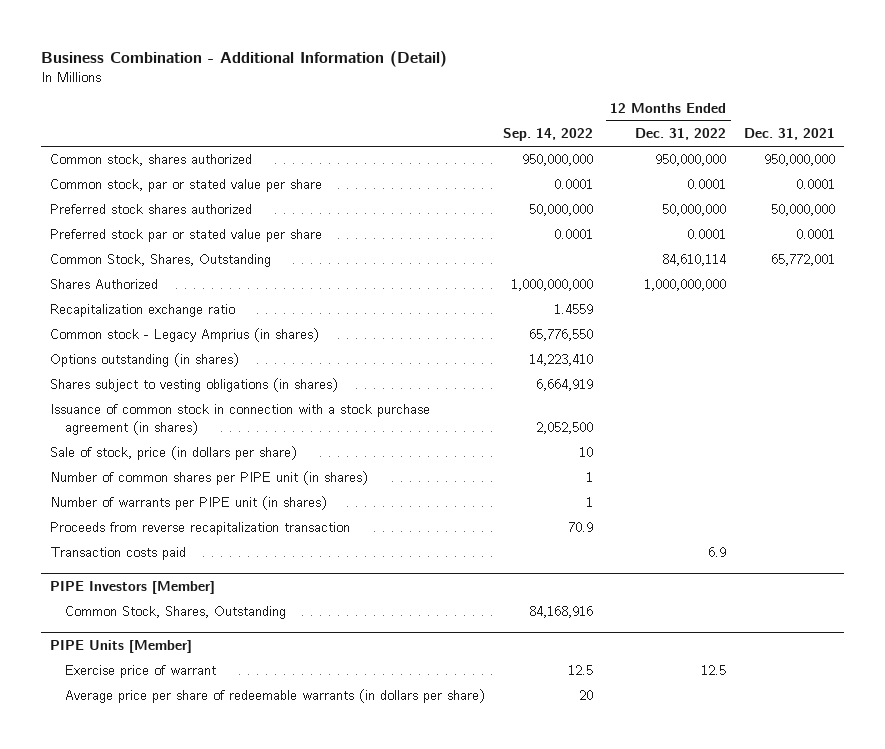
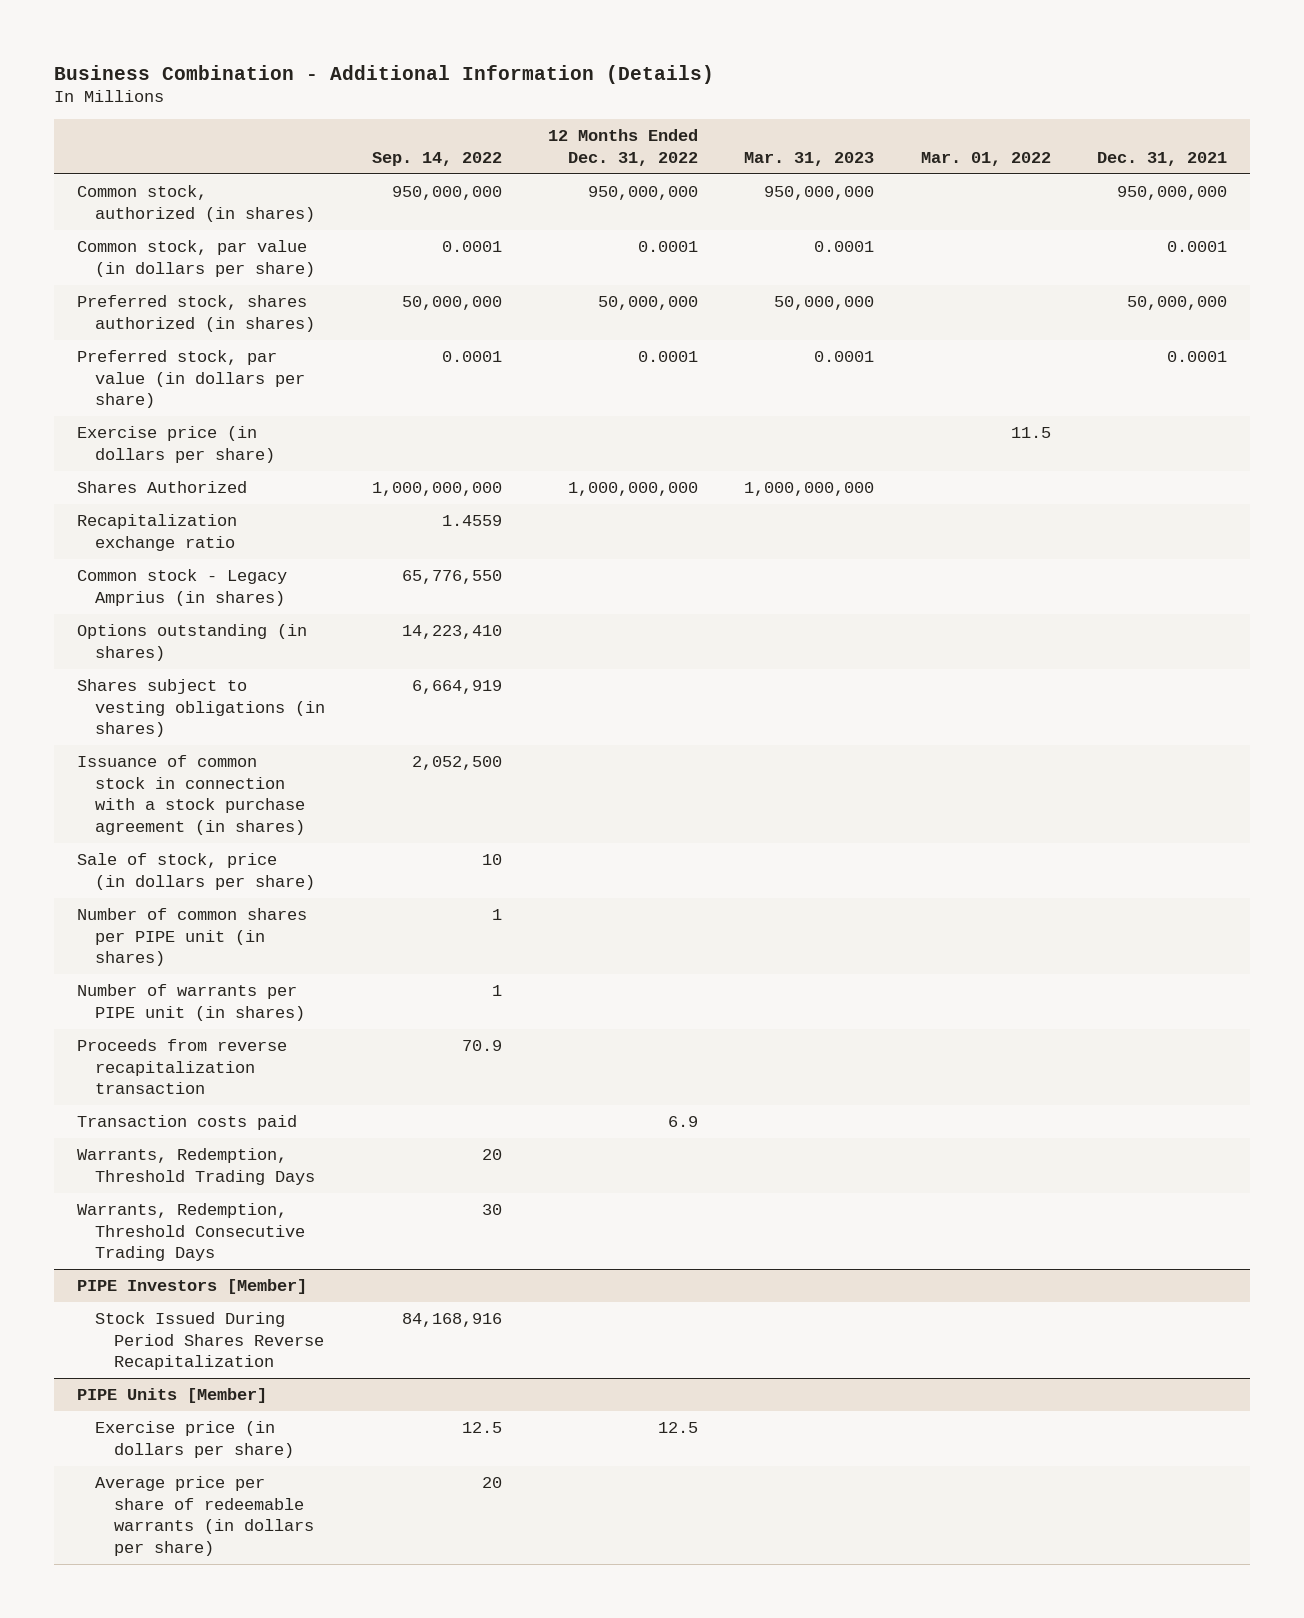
[41,50,448,67] Business Combination - Additional Information (Detail) -> [53,64,714,84] Business Combination - Additional Information (Details)
none -> [744,151,875,166] Mar. 31, 2023
none -> [920,151,1051,166] Mar. 01, 2022
[50,254,272,268] Common Stock, Shares, Outstanding -> none
[50,154,253,167] Common stock, shares authorized -> [76,185,316,222] Common stock, authorized (in shares)
[50,179,323,193] Common stock, par or stated value per share -> [76,240,316,277] Common stock, par value (in dollars per share)
[50,204,253,215] Preferred stock shares authorized -> [76,295,316,332] Preferred stock, shares authorized (in shares)
[50,229,323,243] Preferred stock par or stated value per share -> [76,350,306,409] Preferred stock, par value (in dollars per share)
none -> [76,426,276,463] Exercise price (in dollars per share)
none -> [76,1148,316,1185] Warrants, Redemption, Threshold Trading Days
none -> [76,1203,306,1262] Warrants, Redemption, Threshold Consecutive Trading Days
[64,606,286,620] Common Stock, Shares, Outstanding -> [95,1312,324,1371] Stock Issued During Period Shares Reverse Recapitalization
[64,665,216,679] Exercise price of warrant -> [95,1421,294,1458] Exercise price (in dollars per share)

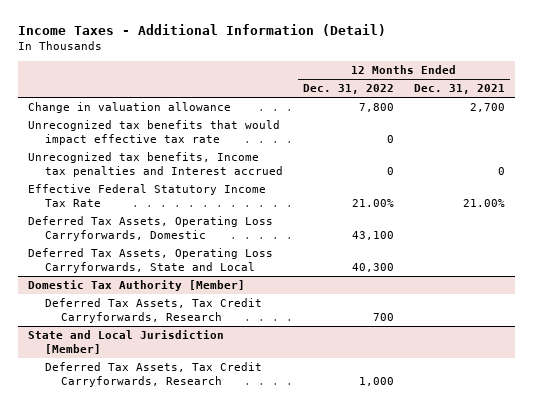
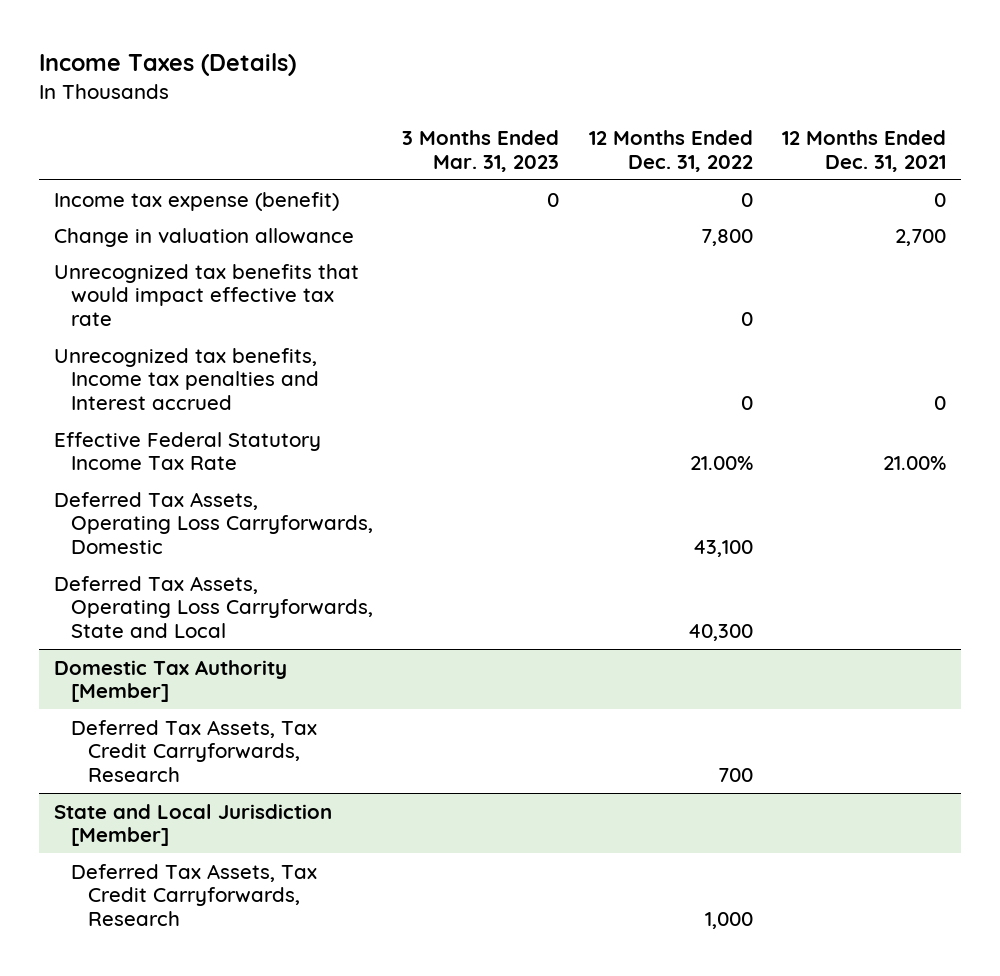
[18,24,387,37] Income Taxes - Additional Information (Detail) -> [39,53,297,77] Income Taxes (Details)
none -> [402,129,560,172] 3 Months Ended Mar. 31, 2023
none -> [53,191,339,211] Income tax expense (benefit)

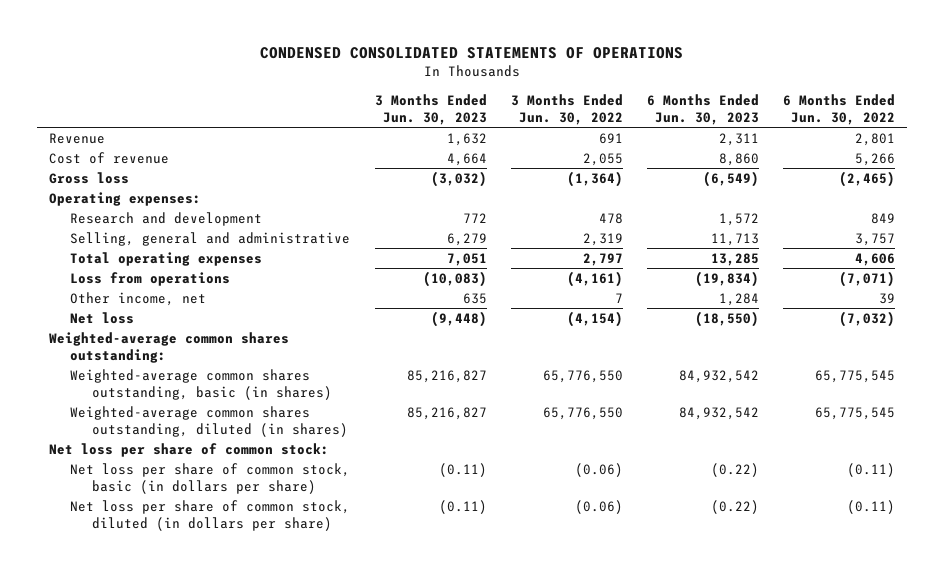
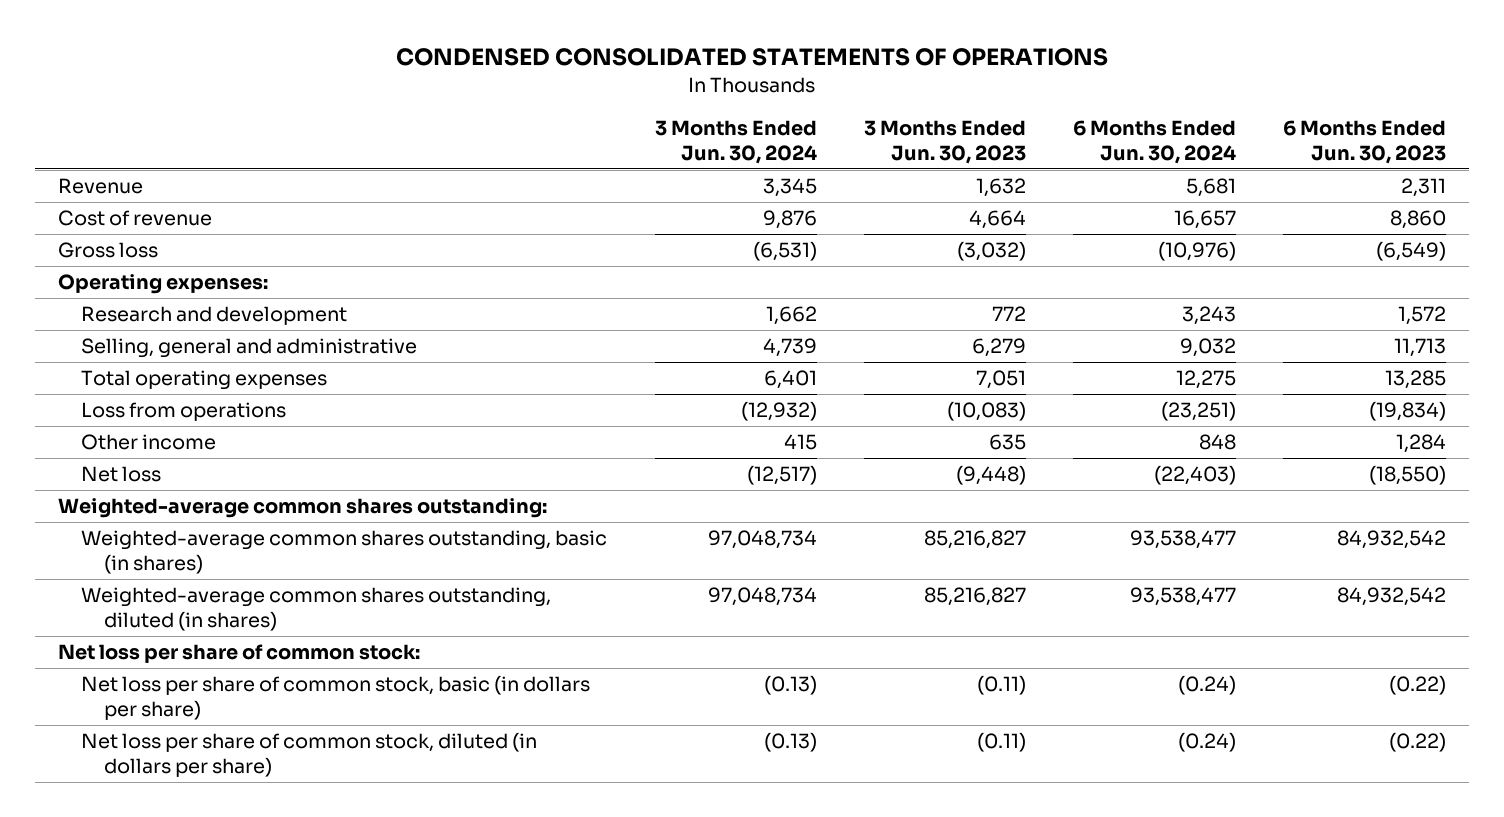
[510,93,623,125] 3 Months Ended Jun. 30, 2022 -> none
[783,93,896,125] 6 Months Ended Jun. 30, 2022 -> none
none -> [654,119,817,164] 3 Months Ended Jun. 30, 2024
none -> [1072,119,1236,164] 6 Months Ended Jun. 30, 2024
[70,291,207,306] Other income, net -> [81,434,217,451] Other income

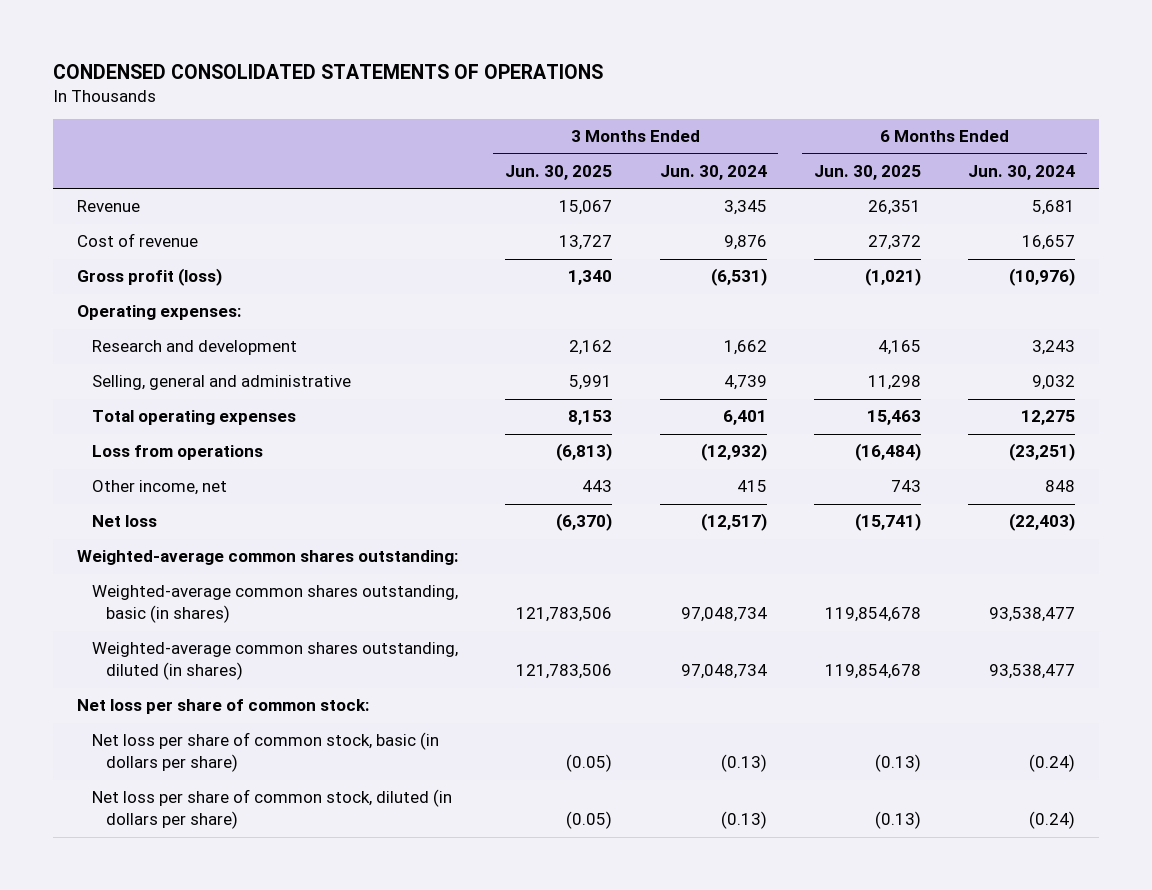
[863,119,1026,164] 3 Months Ended Jun. 30, 2023 -> none
[1282,119,1446,164] 6 Months Ended Jun. 30, 2023 -> none
none -> [505,165,613,181] Jun. 30, 2025
none -> [813,165,921,181] Jun. 30, 2025
[58,242,159,259] Gross loss -> [76,268,222,287] Gross profit (loss)
[81,434,217,451] Other income -> [91,480,227,496] Other income, net

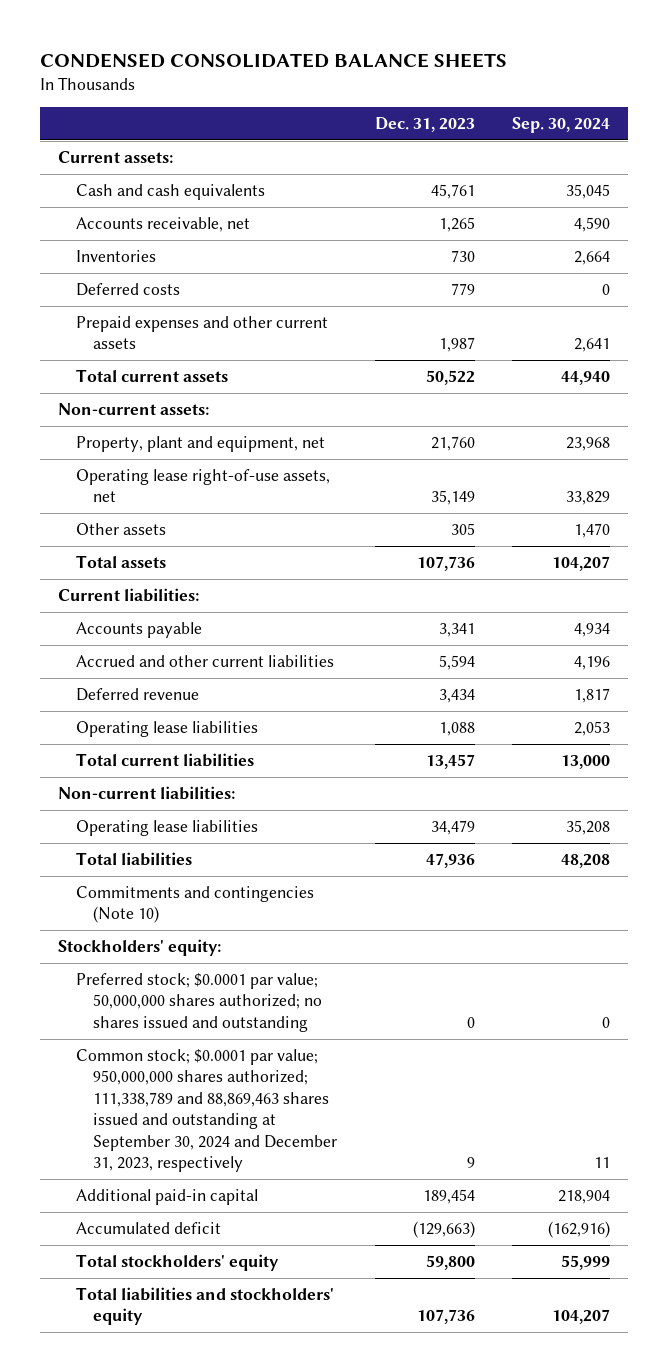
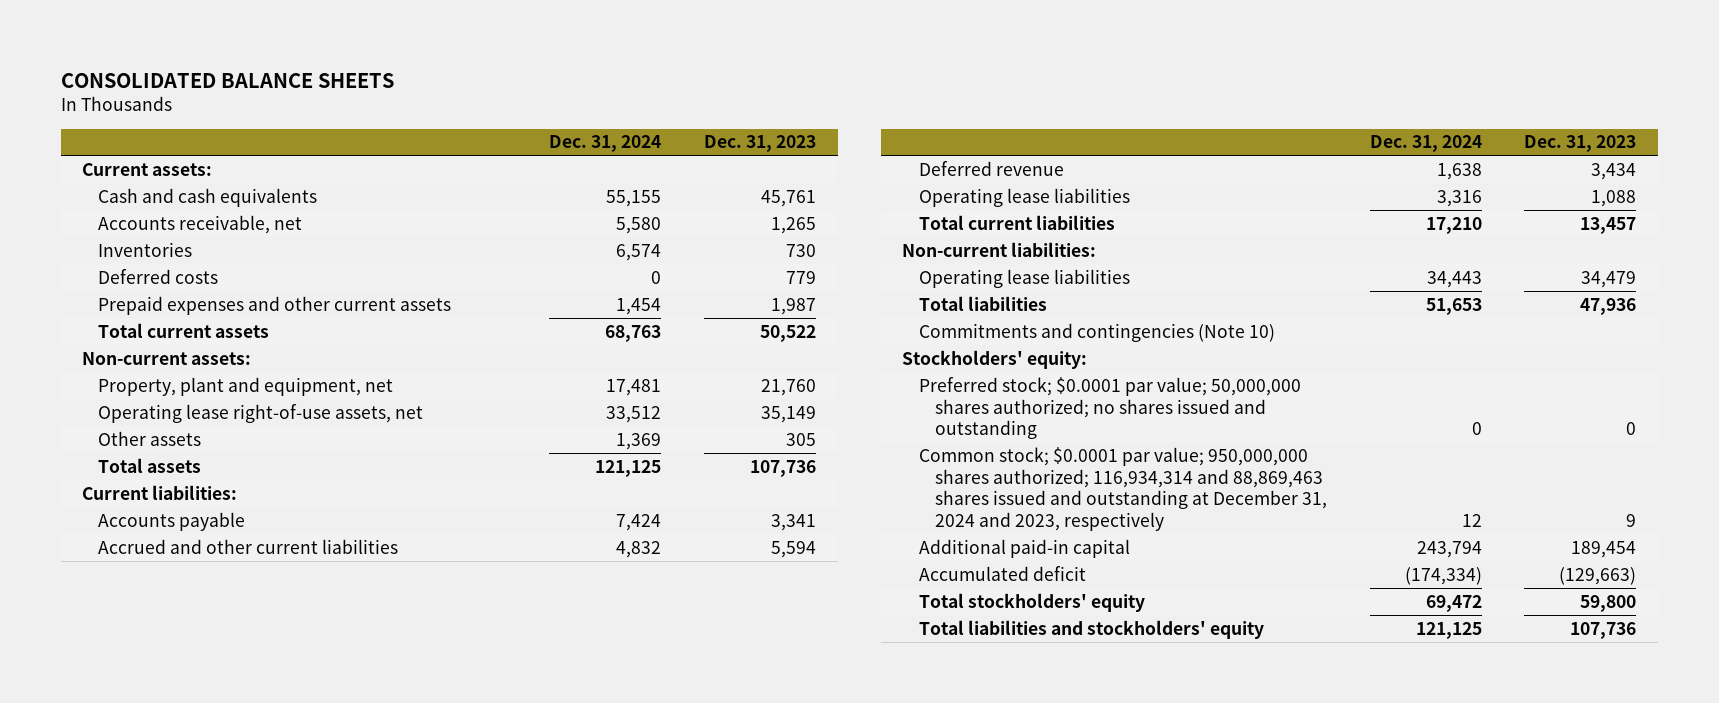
[39,52,507,68] CONDENSED CONSOLIDATED BALANCE SHEETS -> [60,72,394,88] CONSOLIDATED BALANCE SHEETS
[511,117,610,134] Sep. 30, 2024 -> none
none -> [549,135,662,153] Dec. 31, 2024
[75,1048,338,1173] Common stock; $0.0001 par value; 950,000,000 shares authorized; 111,338,789 and 88,869,463 shares issued and outstanding at September 30, 2024 and December 31, 2023, respectively -> [918,446,1328,532] Common stock; $0.0001 par value; 950,000,000 shares authorized; 116,934,314 and 88,869,463 shares issued and outstanding at December 31, 2024 and 2023, respectively

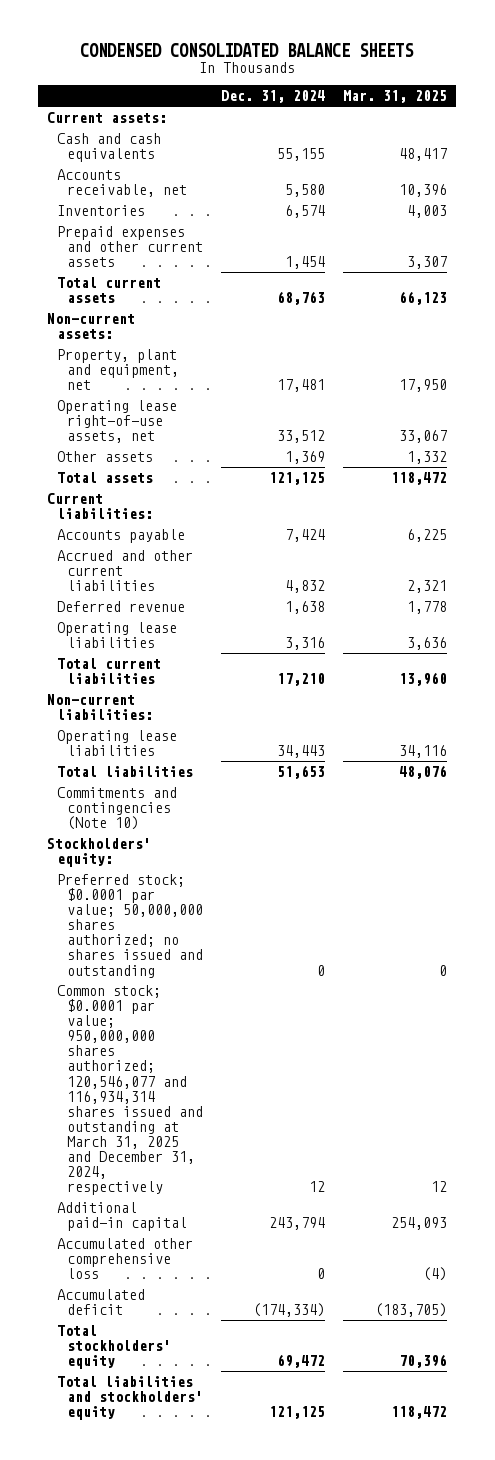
[60,72,394,88] CONSOLIDATED BALANCE SHEETS -> [80,42,415,57] CONDENSED CONSOLIDATED BALANCE SHEETS
[704,135,817,153] Dec. 31, 2023 -> none
none -> [343,90,448,104] Mar. 31, 2025
[98,268,219,284] Deferred costs -> none
[918,446,1328,532] Common stock; $0.0001 par value; 950,000,000 shares authorized; 116,934,314 and 88,869,463 shares issued and outstanding at December 31, 2024 and 2023, respectively -> [57,985,203,1196] Common stock; $0.0001 par value; 950,000,000 shares authorized; 120,546,077 and 116,934,314 shares issued and outstanding at March 31, 2025 and December 31, 2024, respectively
none -> [57,1238,194,1280] Accumulated other comprehensive loss

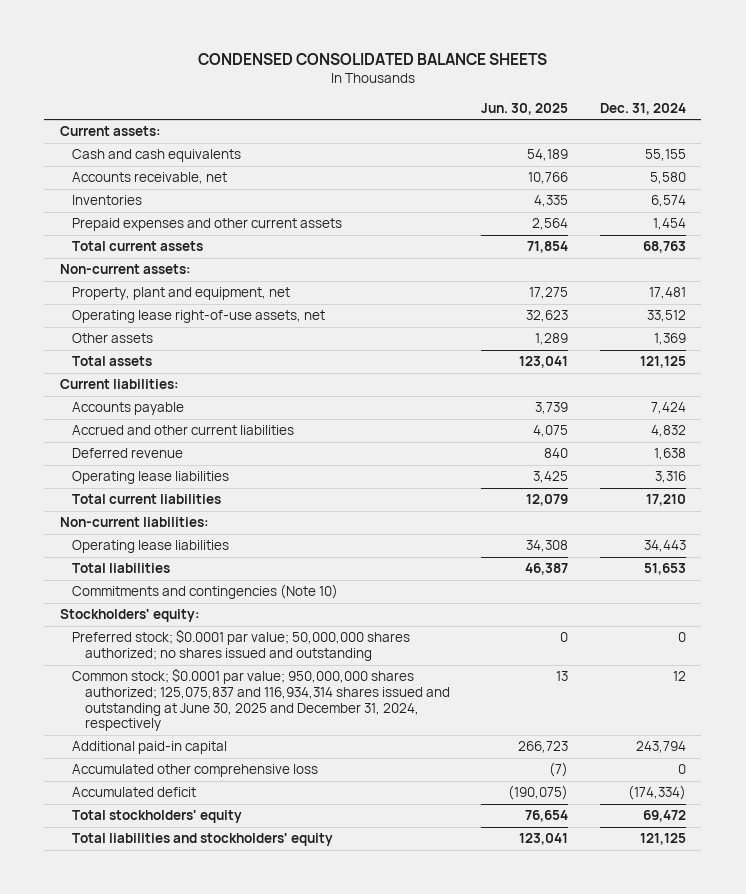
[343,90,448,104] Mar. 31, 2025 -> none
none -> [481,102,569,115] Jun. 30, 2025
[57,985,203,1196] Common stock; $0.0001 par value; 950,000,000 shares authorized; 120,546,077 and 116,934,314 shares issued and outstanding at March 31, 2025 and December 31, 2024, respectively -> [72,668,450,732] Common stock; $0.0001 par value; 950,000,000 shares authorized; 125,075,837 and 116,934,314 shares issued and outstanding at June 30, 2025 and December 31, 2024, respectively

